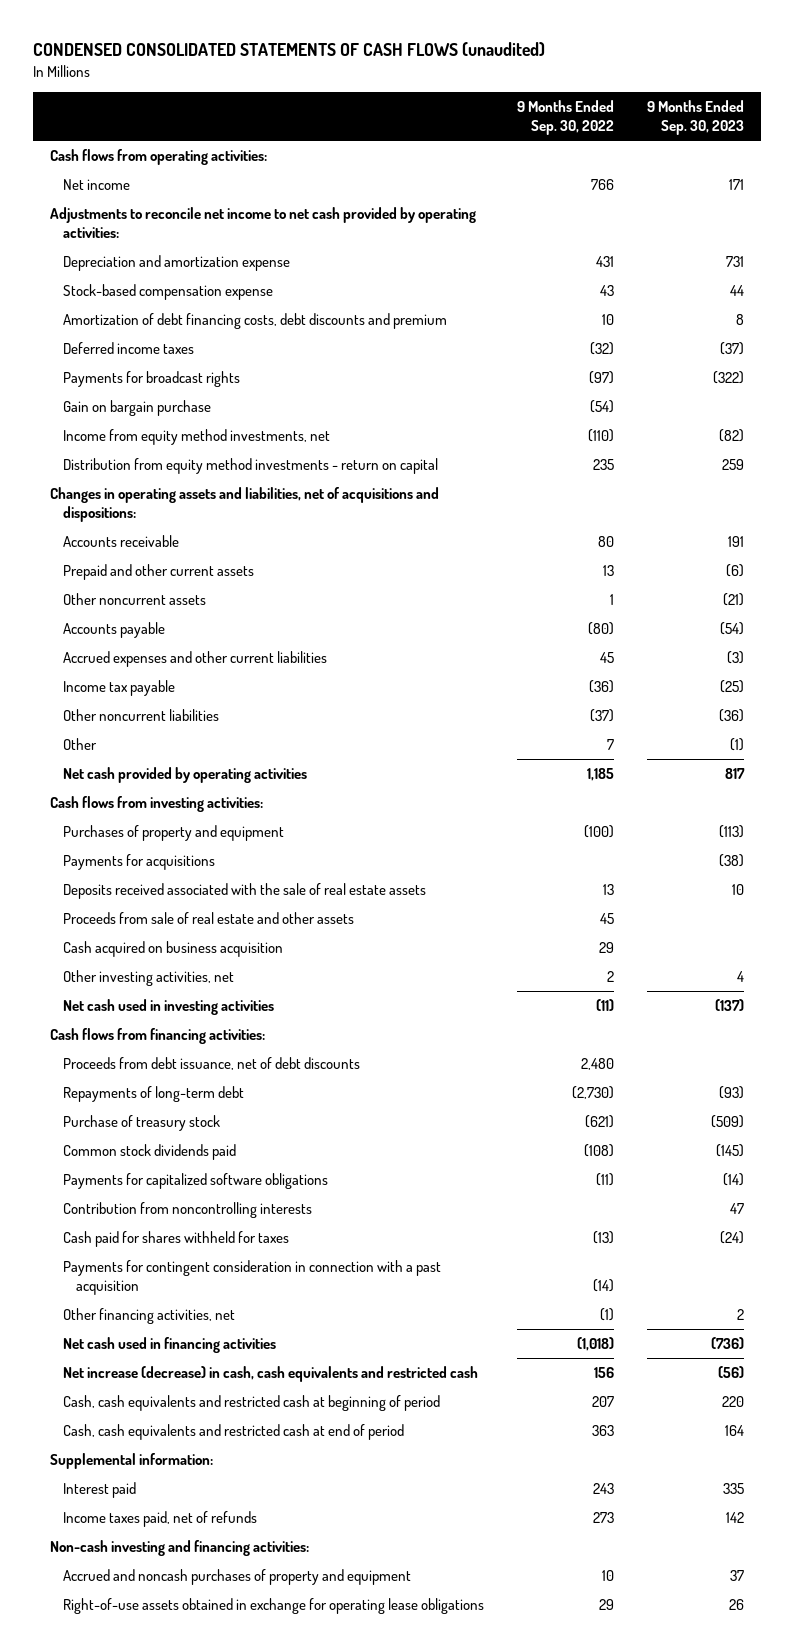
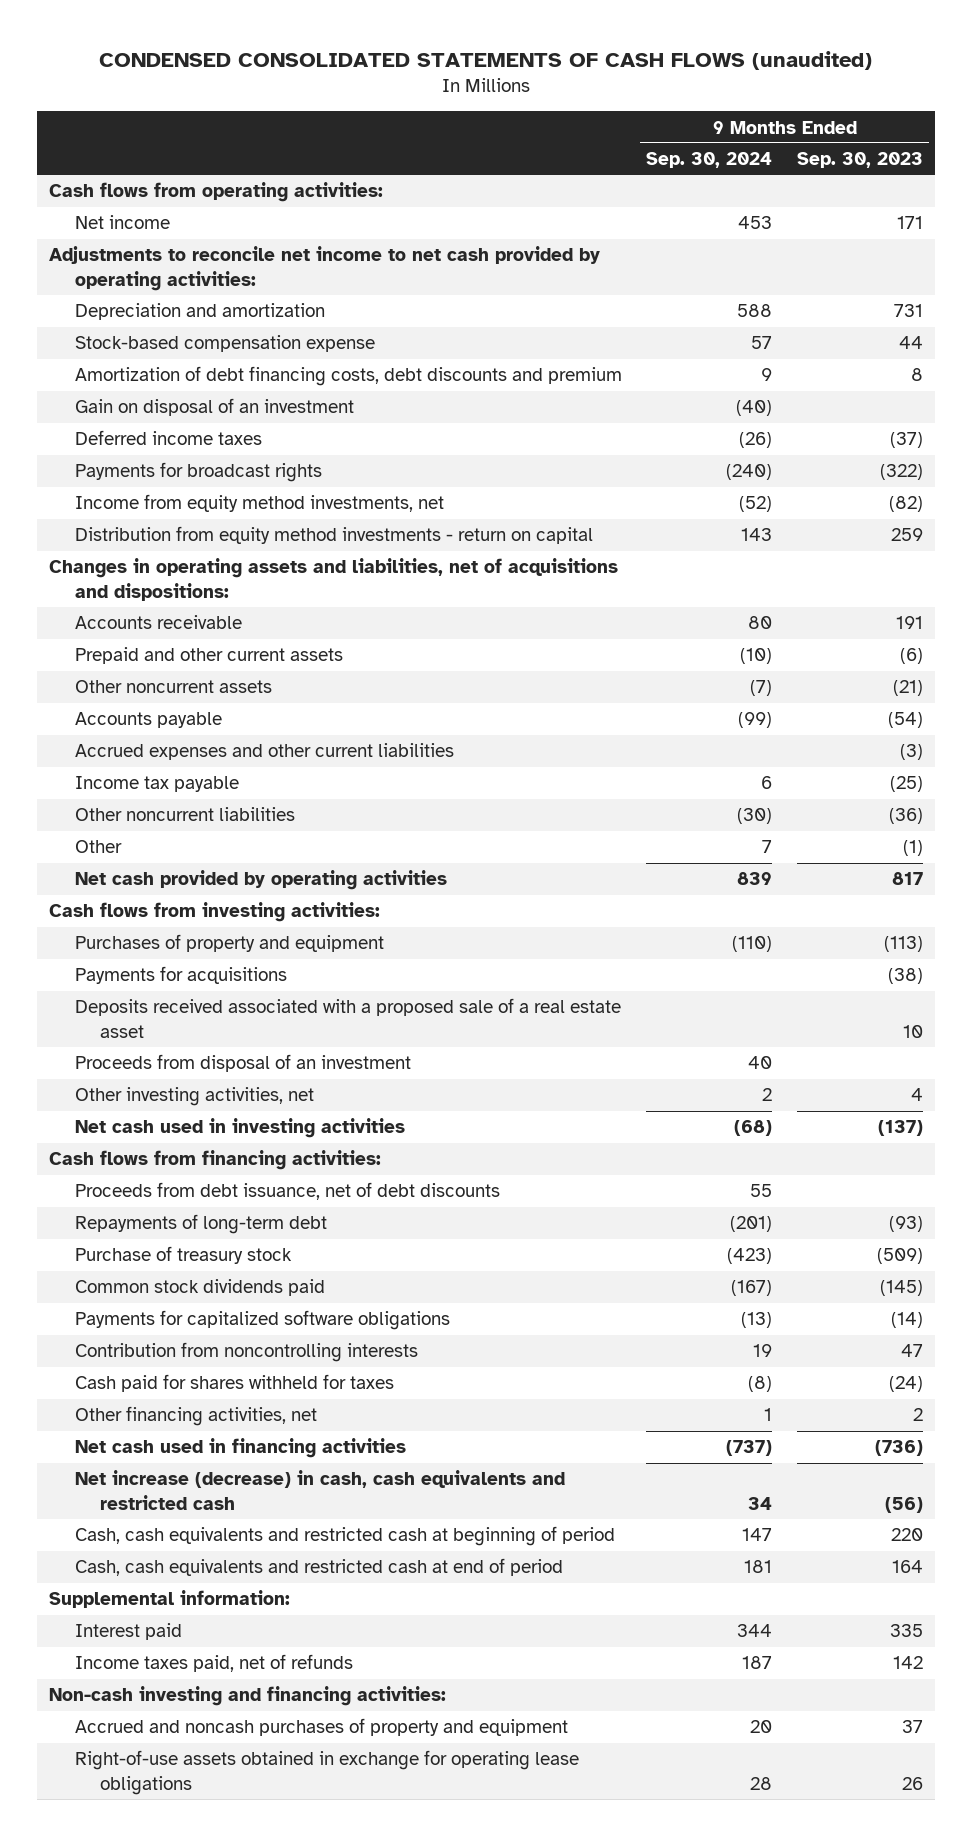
[516,100,614,135] 9 Months Ended Sep. 30, 2022 -> none
none -> [646,152,773,169] Sep. 30, 2024
[62,255,290,272] Depreciation and amortization expense -> [74,303,325,321] Depreciation and amortization
none -> [74,398,354,417] Gain on disposal of an investment
[62,400,211,417] Gain on bargain purchase -> none
[62,912,354,925] Proceeds from sale of real estate and other assets -> none
[62,941,283,958] Cash acquired on business acquisition -> none
[62,883,426,900] Deposits received associated with the sale of real estate assets -> [74,998,621,1038] Deposits received associated with a proposed sale of a real estate asset
none -> [74,1054,411,1073] Proceeds from disposal of an investment
[62,1260,441,1295] Payments for contingent consideration in connection with a past acquisition -> none

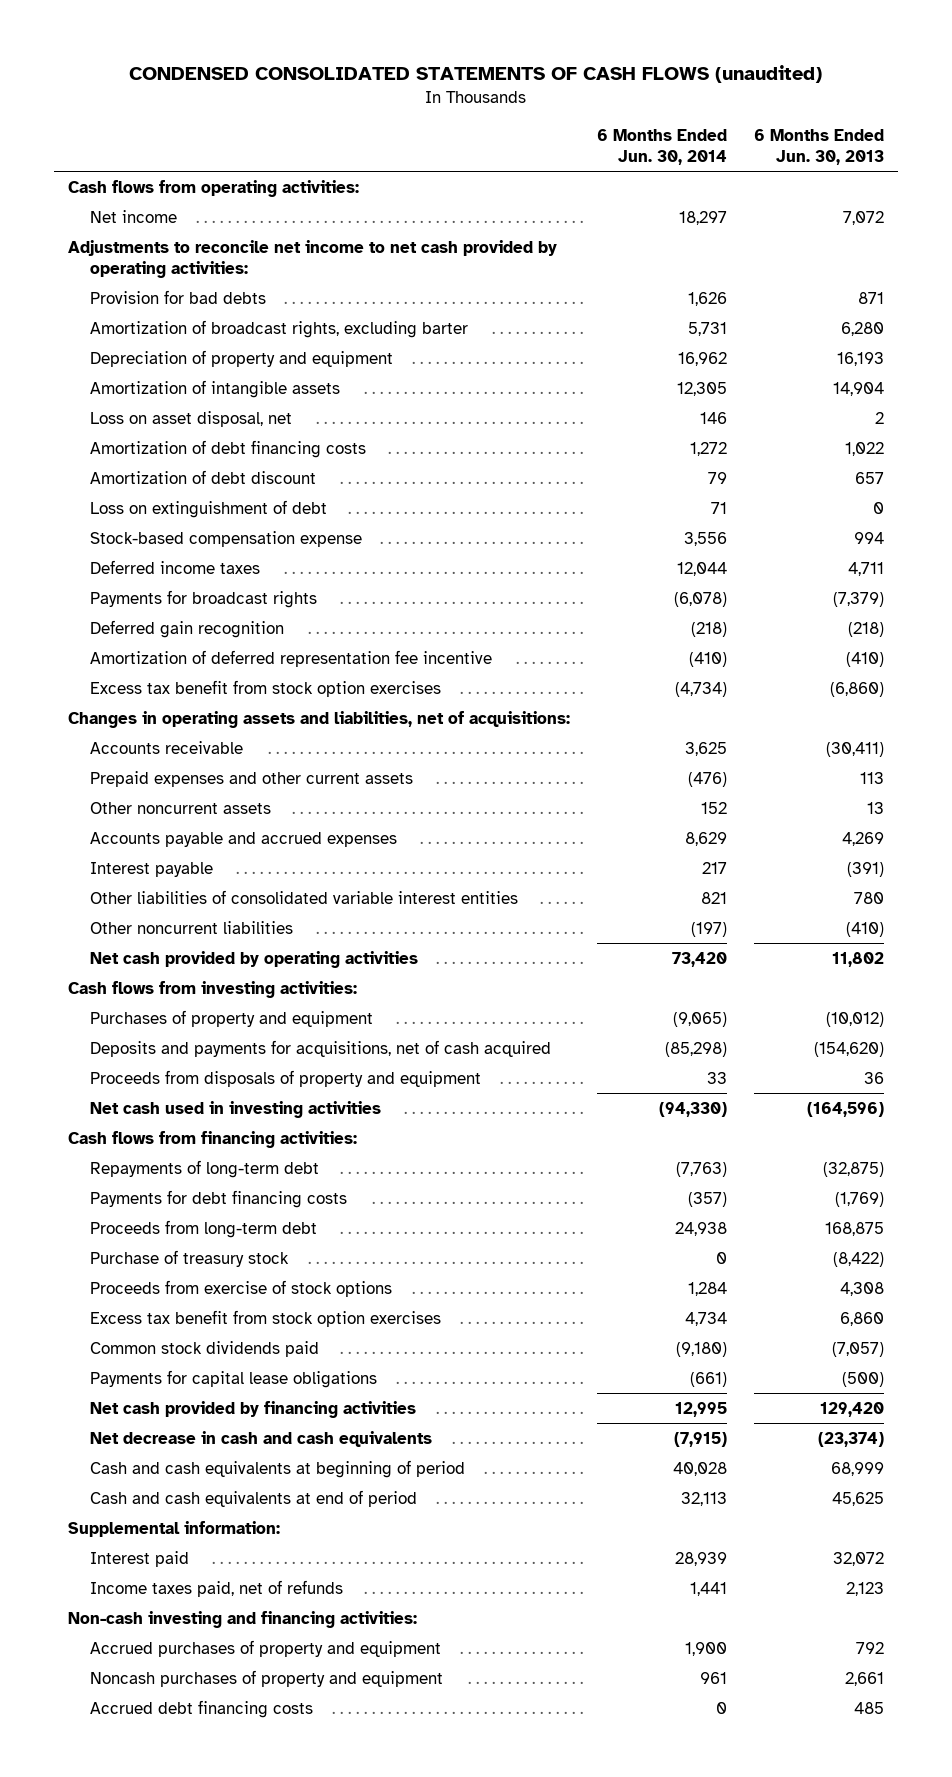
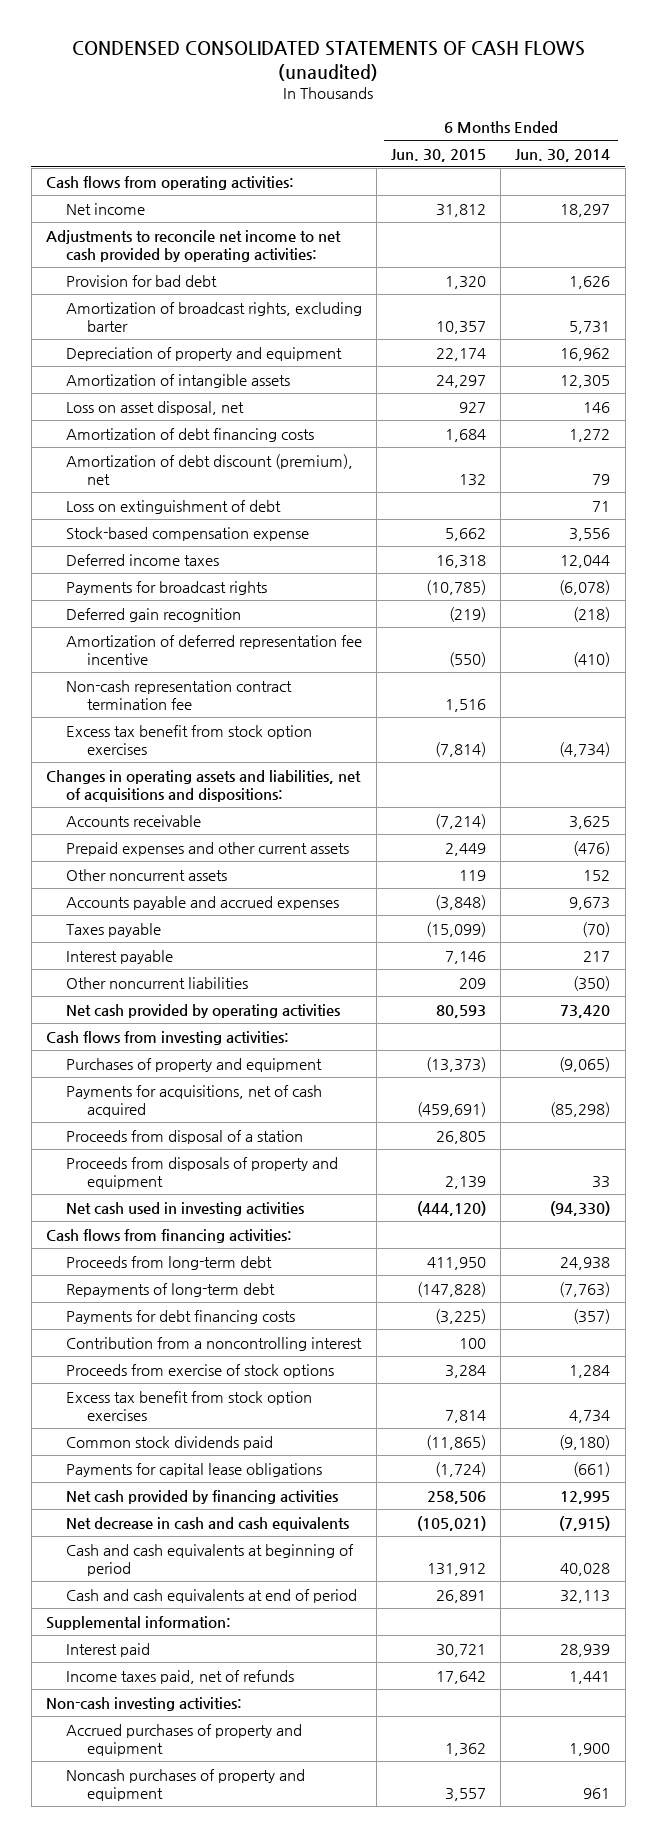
[754,129,885,166] 6 Months Ended Jun. 30, 2013 -> none
none -> [391,148,487,162] Jun. 30, 2015
[89,289,266,304] Provision for bad debts -> [66,274,218,287] Provision for bad debt
[89,469,316,484] Amortization of debt discount -> [66,453,354,486] Amortization of debt discount (premium), net
none -> [66,679,293,711] Non-cash representation contract termination fee
[67,710,570,728] Changes in operating assets and liabilities, net of acquisitions: -> [45,769,361,803] Changes in operating assets and liabilities, net of acquisitions and dispositions:
[684,831,727,846] 8,629 -> [569,896,611,910] 9,673
none -> [66,922,162,937] Taxes payable
[89,889,518,904] Other liabilities of consolidated variable interest entities -> none
[690,921,727,937] (197) -> [573,975,611,991] (350)
[89,1039,551,1057] Deposits and payments for acquisitions, net of cash acquired -> [66,1084,323,1118] Payments for acquisitions, net of cash acquired
none -> [66,1129,304,1144] Proceeds from disposal of a station
[89,1219,317,1238] Proceeds from long-term debt -> [66,1255,273,1270] Proceeds from long-term debt
[89,1249,289,1267] Purchase of treasury stock -> none
none -> [66,1336,363,1351] Contribution from a noncontrolling interest
[67,1610,417,1628] Non-cash investing and financing activities: -> [45,1696,242,1711] Non-cash investing activities:
[89,1699,313,1718] Accrued debt financing costs -> none

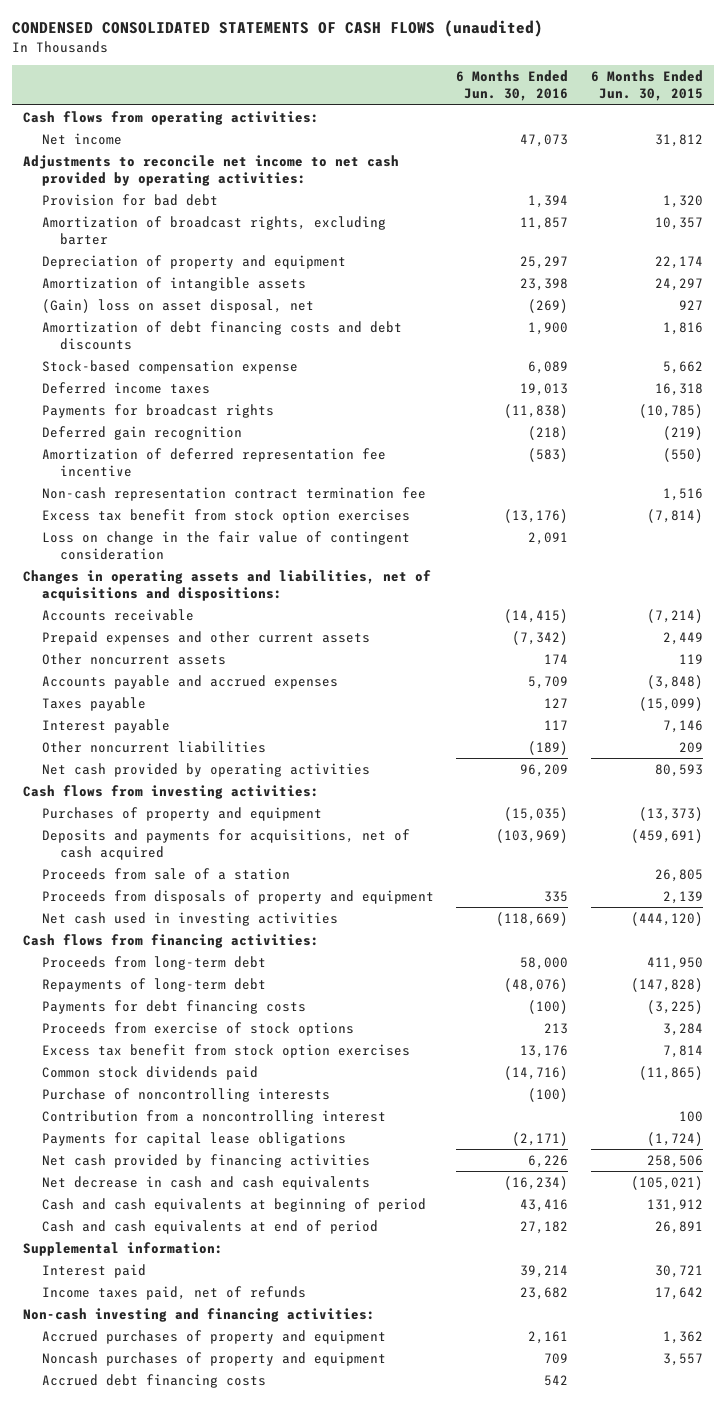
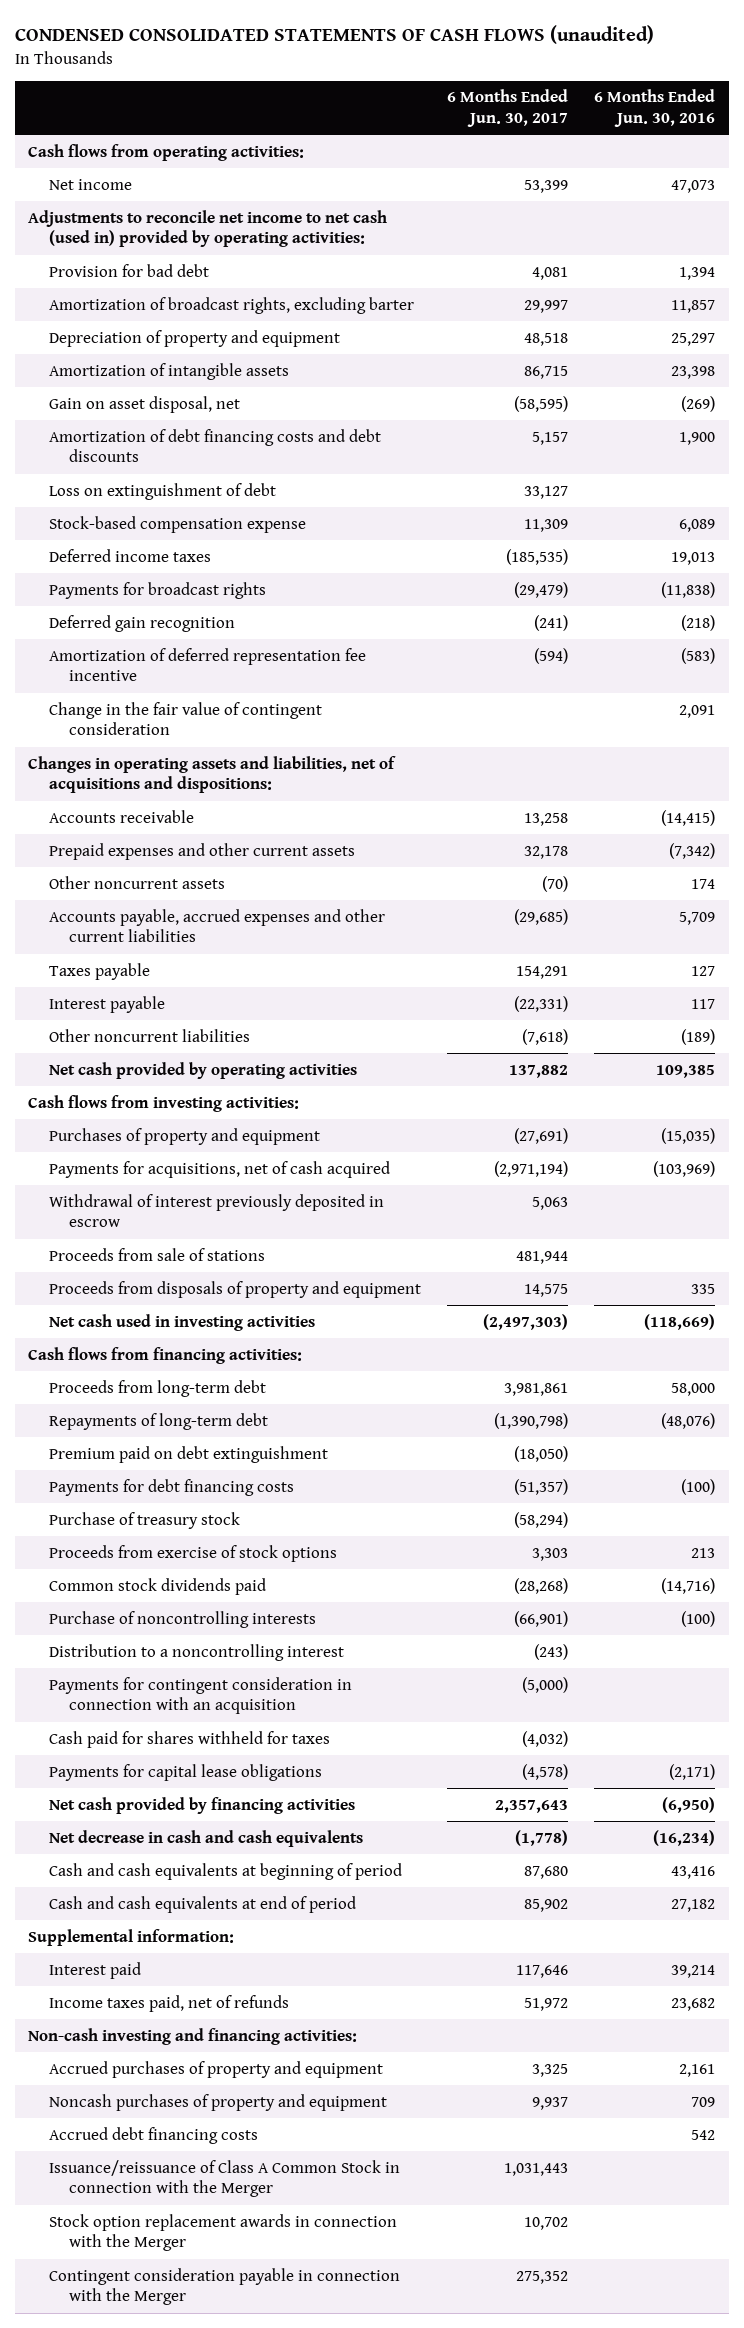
[590,69,703,102] 6 Months Ended Jun. 30, 2015 -> none
none -> [447,89,569,127] 6 Months Ended Jun. 30, 2017
[23,154,400,187] Adjustments to reconcile net income to net cash provided by operating activities: -> [28,209,388,248] Adjustments to reconcile net income to net cash (used in) provided by operating activities:
[41,298,314,313] (Gain) loss on asset disposal, net -> [48,395,240,413] Gain on asset disposal, net
none -> [48,482,276,500] Loss on extinguishment of debt
[41,486,426,501] Non-cash representation contract termination fee -> none
[41,508,410,523] Excess tax benefit from stock option exercises -> none
[41,530,410,561] Loss on change in the fair value of contingent consideration -> [48,701,322,736] Change in the fair value of contingent consideration
[41,674,338,689] Accounts payable and accrued expenses -> [48,908,385,943] Accounts payable, accrued expenses and other current liabilities
[520,763,569,777] 96,209 -> [656,1064,716,1078] 109,385
[41,828,410,861] Deposits and payments for acquisitions, net of cash acquired -> [48,1160,390,1178] Payments for acquisitions, net of cash acquired
none -> [48,1193,384,1228] Withdrawal of interest previously deposited in escrow
[41,867,290,880] Proceeds from sale of a station -> [48,1247,265,1261] Proceeds from sale of stations
none -> [48,1445,328,1463] Premium paid on debt extinguishment
none -> [48,1511,240,1529] Purchase of treasury stock
[41,1043,410,1058] Excess tax benefit from stock option exercises -> none
[41,1109,386,1124] Contribution from a noncontrolling interest -> none
none -> [48,1643,344,1661] Distribution to a noncontrolling interest
none -> [48,1676,352,1715] Payments for contingent consideration in connection with an acquisition
none -> [48,1730,330,1748] Cash paid for shares withheld for taxes
[528,1154,569,1168] 6,226 -> [662,1796,716,1813] (6,950)
none -> [48,2159,400,2198] Issuance/reissuance of Class A Common Stock in connection with the Merger
none -> [48,2213,397,2252] Stock option replacement awards in connection with the Merger
none -> [48,2267,400,2306] Contingent consideration payable in connection with the Merger

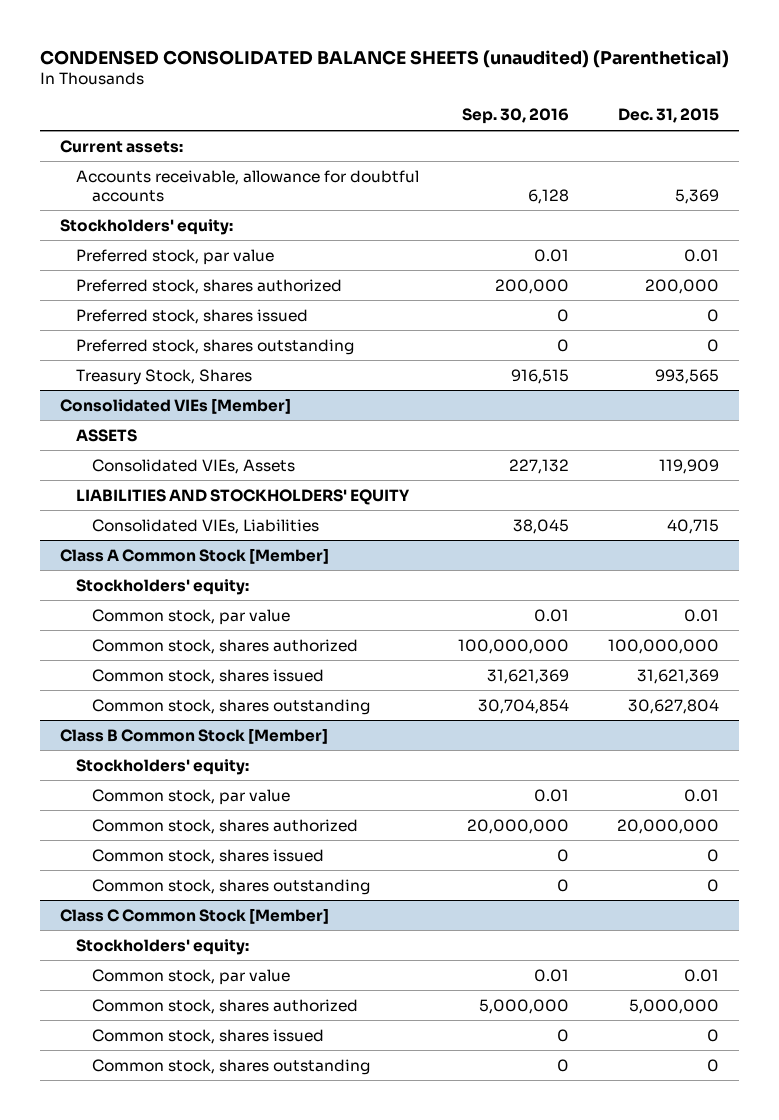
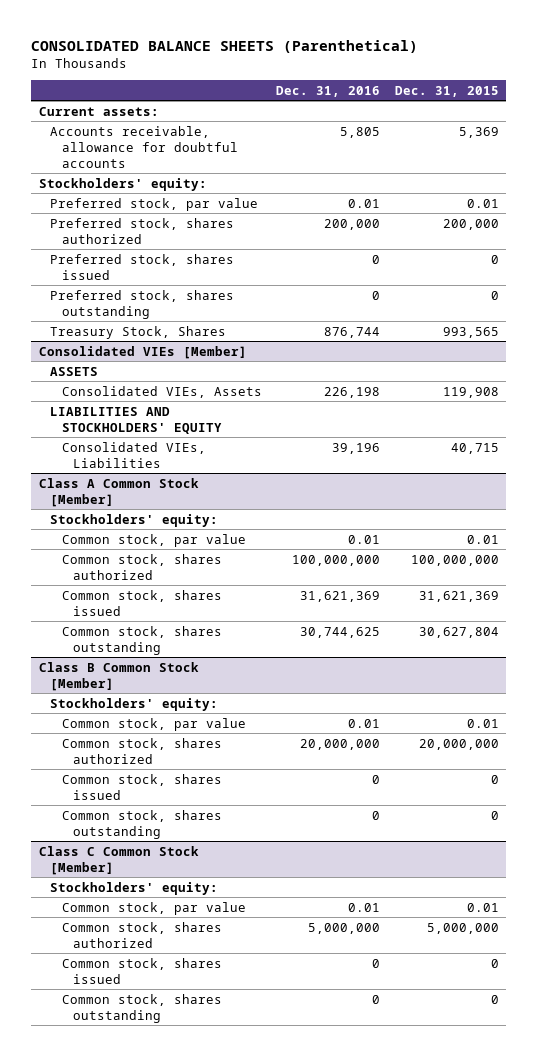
[39,49,729,68] CONDENSED CONSOLIDATED BALANCE SHEETS (unaudited) (Parenthetical) -> [31,39,419,53] CONSOLIDATED BALANCE SHEETS (Parenthetical)
[462,108,570,125] Sep. 30, 2016 -> none
none -> [276,85,381,97] Dec. 31, 2016
[659,458,720,474] 119,909 -> [442,386,499,398] 119,908

